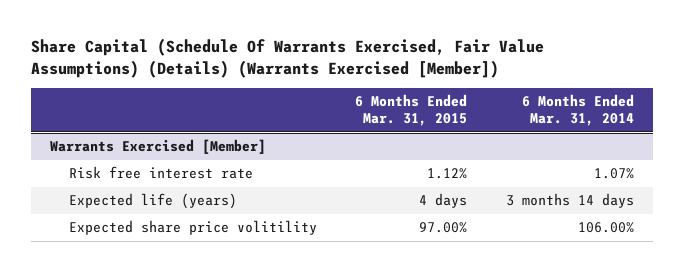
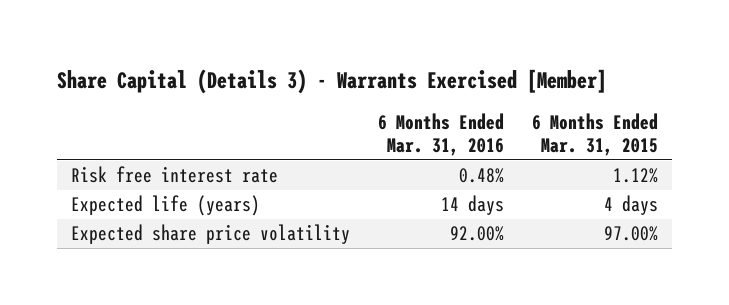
[30,38,544,78] Share Capital (Schedule Of Warrants Exercised, Fair Value Assumptions) (Details) (Warrants Exercised [Member]) -> [57,68,608,94] Share Capital (Details 3) - Warrants Exercised [Member]
[521,93,634,127] 6 Months Ended Mar. 31, 2014 -> none
none -> [378,113,505,157] 6 Months Ended Mar. 31, 2016
[49,139,266,155] Warrants Exercised [Member] -> none
[69,220,318,236] Expected share price volitility -> [71,224,351,245] Expected share price volatility

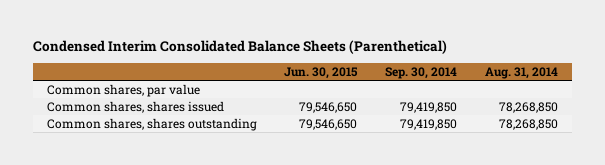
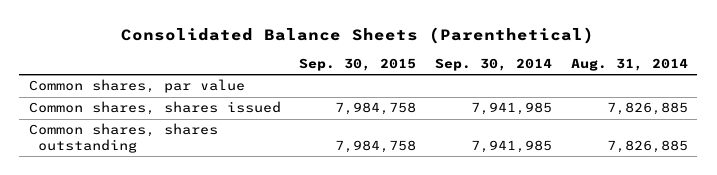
[32,40,447,55] Condensed Interim Consolidated Balance Sheets (Parenthetical) -> [121,26,595,44] Consolidated Balance Sheets (Parenthetical)
[284,66,359,79] Jun. 30, 2015 -> none
none -> [299,58,417,72] Sep. 30, 2015
[400,101,458,113] 79,419,850 -> [471,102,553,116] 7,941,985
[498,101,558,113] 78,268,850 -> [607,102,689,116] 7,826,885
[400,118,458,130] 79,419,850 -> [471,139,553,153] 7,941,985
[498,118,558,130] 78,268,850 -> [607,139,689,153] 7,826,885

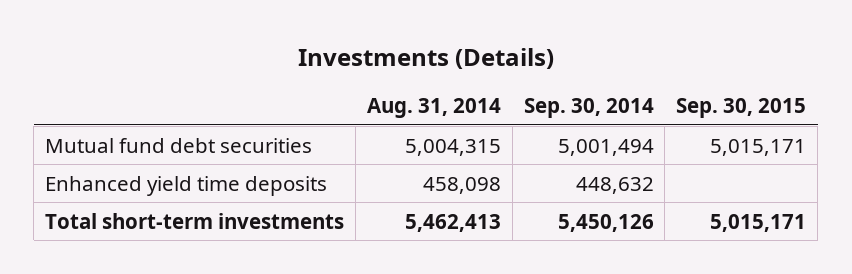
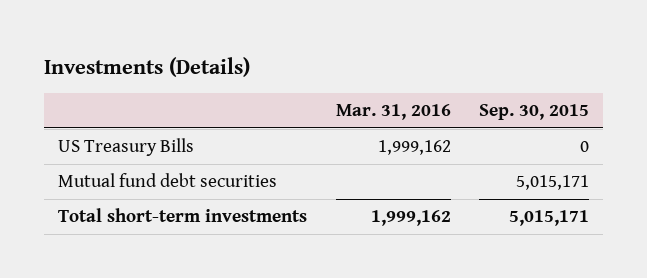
[366,98,501,119] Aug. 31, 2014 -> none
[523,98,654,119] Sep. 30, 2014 -> none
none -> [335,104,451,121] Mar. 31, 2016
none -> [58,138,195,157] US Treasury Bills
[45,175,328,196] Enhanced yield time deposits -> none

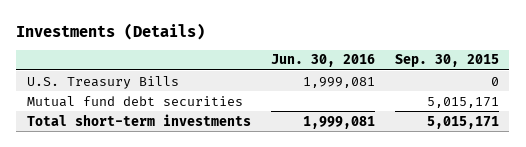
[335,104,451,121] Mar. 31, 2016 -> none
none -> [270,54,375,68] Jun. 30, 2016
[58,138,195,157] US Treasury Bills -> [26,75,179,89] U.S. Treasury Bills

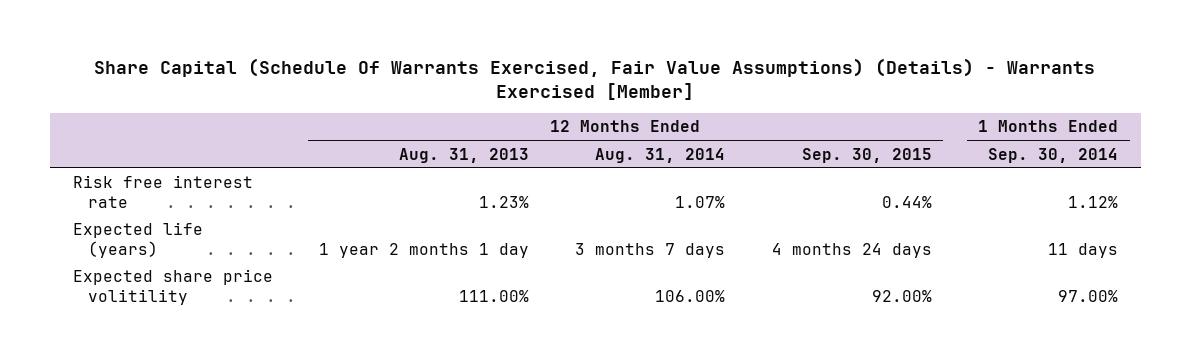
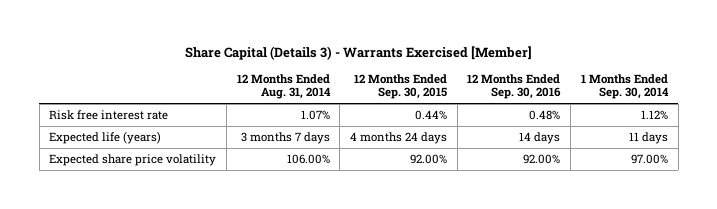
[94,57,1096,100] Share Capital (Schedule Of Warrants Exercised, Fair Value Assumptions) (Details) - Warrants Exercised [Member] -> [184,45,532,60] Share Capital (Details 3) - Warrants Exercised [Member]
[399,147,530,163] Aug. 31, 2013 -> none
none -> [467,73,562,100] 12 Months Ended Sep. 30, 2016
[72,269,273,306] Expected share price volitility -> [49,154,217,167] Expected share price volatility

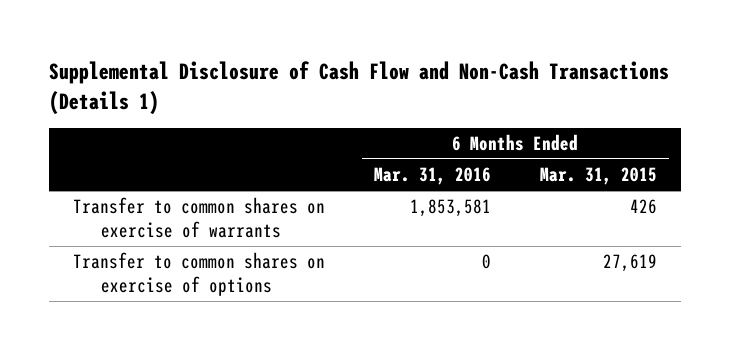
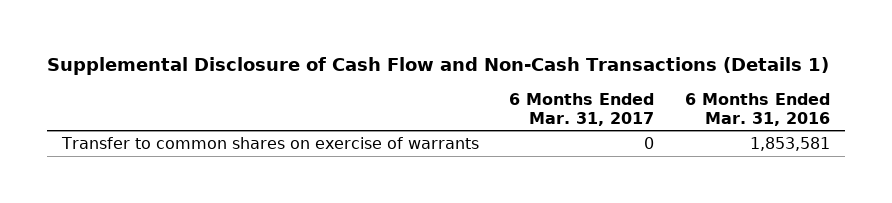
[539,167,657,186] Mar. 31, 2015 -> none
none -> [509,92,655,126] 6 Months Ended Mar. 31, 2017
[73,252,326,297] Transfer to common shares on exercise of options -> none

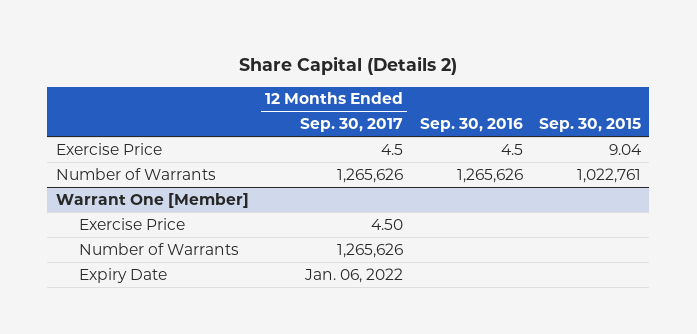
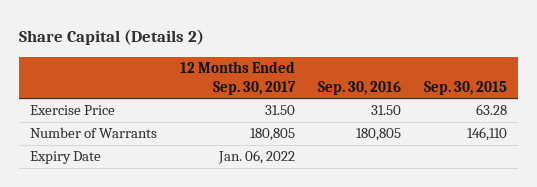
[55,192,249,208] Warrant One [Member] -> none
[79,217,186,230] Exercise Price -> none
[79,242,240,255] Number of Warrants -> none
[381,143,404,155] 4.5 -> [265,105,296,116] 31.50
[500,143,523,155] 4.5 -> [370,105,401,116] 31.50
[609,143,643,155] 9.04 -> [475,104,507,116] 63.28
[337,167,404,183] 1,265,626 -> [250,128,296,142] 180,805
[456,167,523,183] 1,265,626 -> [355,128,401,142] 180,805
[577,167,642,183] 1,022,761 -> [466,127,507,142] 146,110

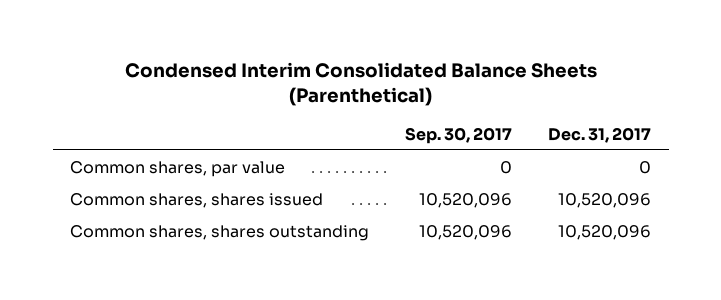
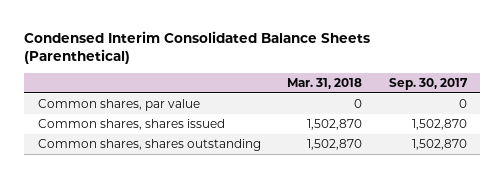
[547,126,651,143] Dec. 31, 2017 -> none
none -> [287,77,363,89] Mar. 31, 2018
[419,192,513,208] 10,520,096 -> [411,119,467,131] 1,502,870
[419,224,513,240] 10,520,096 -> [411,139,467,151] 1,502,870

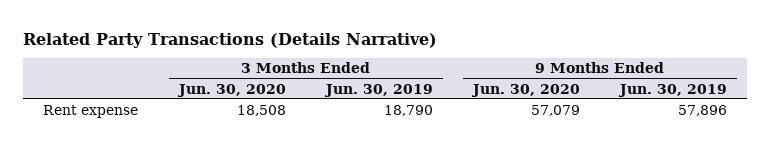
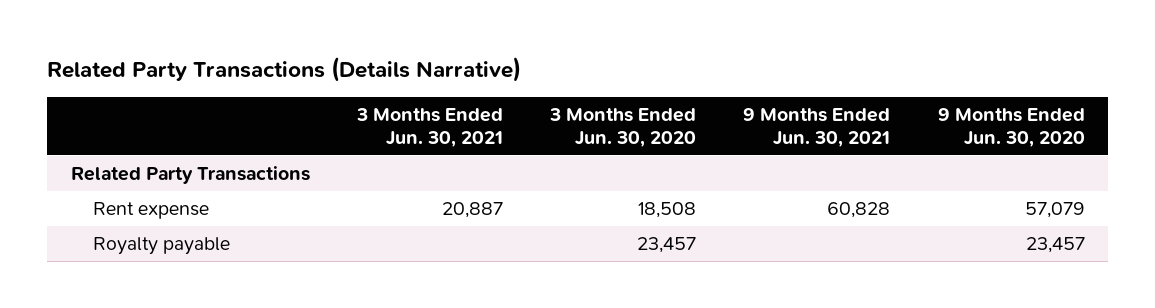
[323,83,433,97] Jun. 30, 2019 -> none
[618,83,728,97] Jun. 30, 2019 -> none
none -> [355,108,503,147] 3 Months Ended Jun. 30, 2021
none -> [743,108,891,147] 9 Months Ended Jun. 30, 2021
none -> [70,166,310,185] Related Party Transactions
none -> [92,237,230,256] Royalty payable

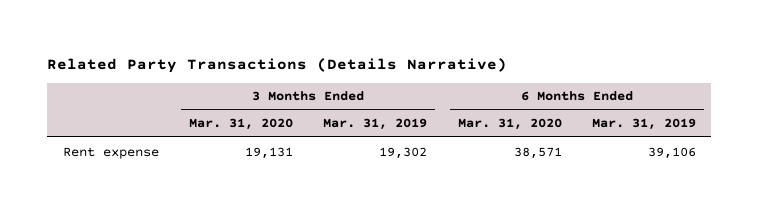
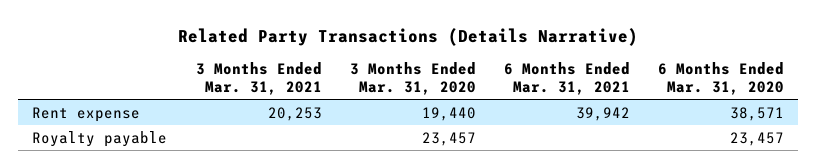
[323,118,428,131] Mar. 31, 2019 -> none
[592,118,697,131] Mar. 31, 2019 -> none
none -> [195,61,322,96] 3 Months Ended Mar. 31, 2021
none -> [503,61,630,96] 6 Months Ended Mar. 31, 2021
[245,146,294,159] 19,131 -> [421,106,476,121] 19,440
none -> [32,130,168,147] Royalty payable

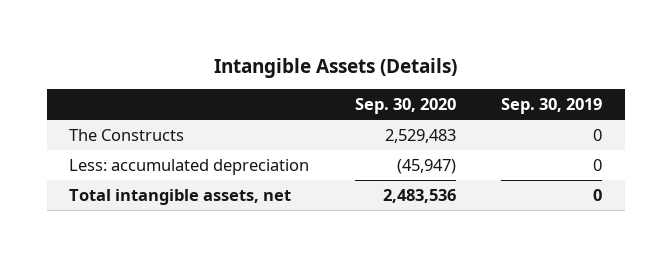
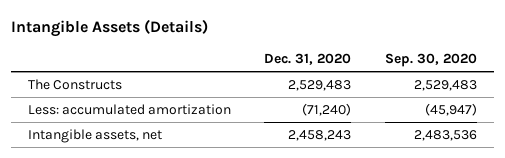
[500,98,602,115] Sep. 30, 2019 -> none
none -> [264,53,352,66] Dec. 31, 2020
[69,159,310,176] Less: accumulated depreciation -> [27,103,231,115] Less: accumulated amortization
[69,189,292,206] Total intangible assets, net -> [27,128,162,143] Intangible assets, net

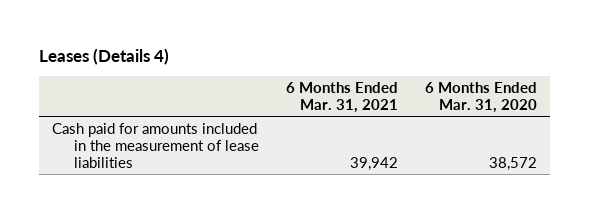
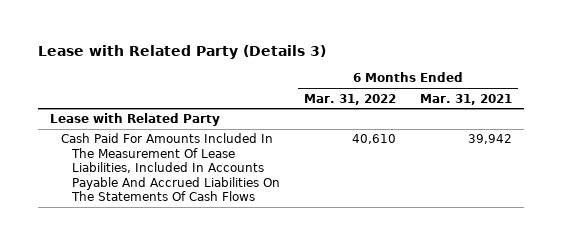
[38,47,169,65] Leases (Details 4) -> [38,45,327,60] Lease with Related Party (Details 3)
[424,81,537,114] 6 Months Ended Mar. 31, 2020 -> none
none -> [303,93,396,105] Mar. 31, 2022
none -> [50,113,221,127] Lease with Related Party
[52,122,260,169] Cash paid for amounts included in the measurement of lease liabilities -> [60,133,280,201] Cash Paid For Amounts Included In The Measurement Of Lease Liabilities, Included In Accounts Payable And Accrued Liabilities On The Statements Of Cash Flows

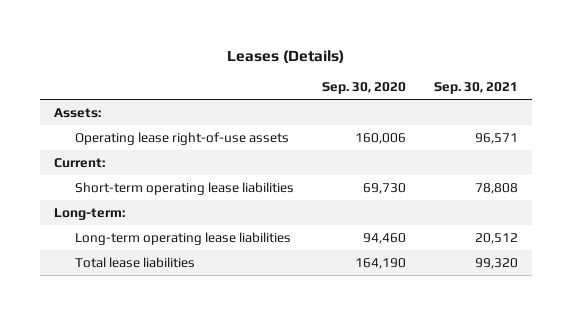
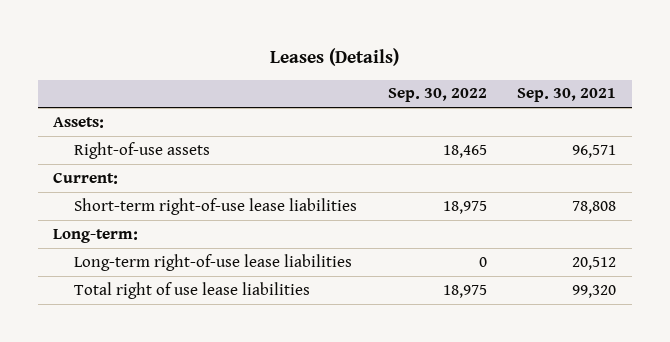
[321,82,406,95] Sep. 30, 2020 -> none
none -> [387,88,487,103] Sep. 30, 2022
[74,131,289,145] Operating lease right-of-use assets -> [73,141,210,159] Right-of-use assets
[74,181,294,195] Short-term operating lease liabilities -> [73,197,357,215] Short-term right-of-use lease liabilities
[74,231,291,245] Long-term operating lease liabilities -> [73,253,352,271] Long-term right-of-use lease liabilities
[74,256,195,268] Total lease liabilities -> [73,281,310,299] Total right of use lease liabilities

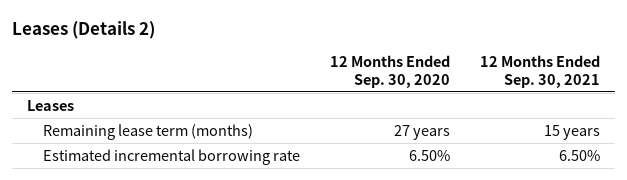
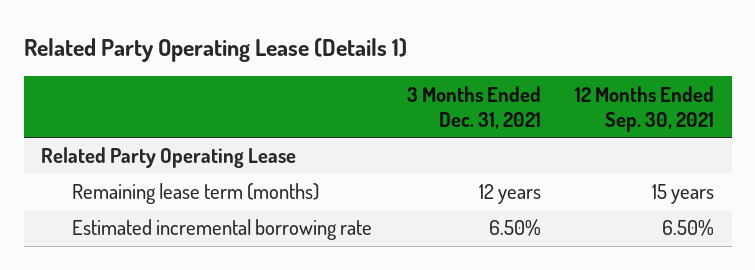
[11,20,155,39] Leases (Details 2) -> [23,37,407,62] Related Party Operating Lease (Details 1)
[329,55,450,88] 12 Months Ended Sep. 30, 2020 -> none
none -> [406,85,541,129] 3 Months Ended Dec. 31, 2021
[26,99,74,111] Leases -> [41,147,297,169] Related Party Operating Lease

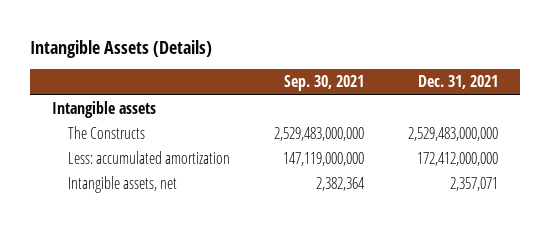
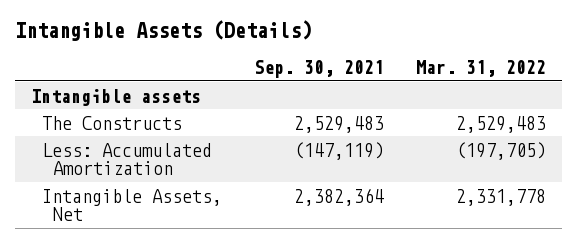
[417,75,498,90] Dec. 31, 2021 -> none
none -> [415,59,546,77] Mar. 31, 2022
[273,127,364,142] 2,529,483,000,000 -> [294,115,385,133] 2,529,483
[67,151,230,165] Less: accumulated amortization -> [42,142,213,176] Less: Accumulated Amortization
[282,152,364,167] 147,119,000,000 -> [294,141,385,160] (147,119)
[67,176,177,194] Intangible assets, net -> [42,188,223,222] Intangible Assets, Net

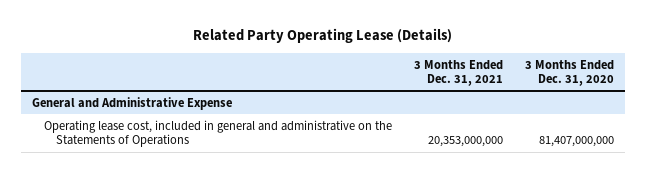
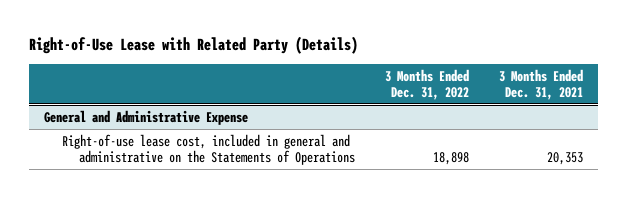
[192,28,452,44] Related Party Operating Lease (Details) -> [29,36,359,55] Right-of-Use Lease with Related Party (Details)
[524,59,614,87] 3 Months Ended Dec. 31, 2020 -> none
none -> [384,68,469,100] 3 Months Ended Dec. 31, 2022
[43,119,392,148] Operating lease cost, included in general and administrative on the Statements of Operations -> [61,133,356,165] Right-of-use lease cost, included in general and administrative on the Statements of Operations
[427,136,503,148] 20,353,000,000 -> [546,151,583,165] 20,353

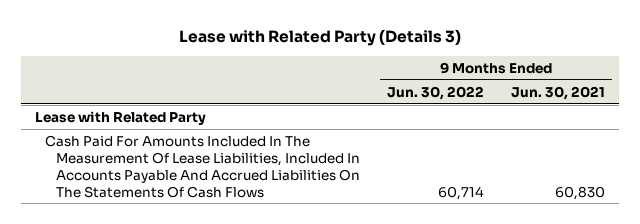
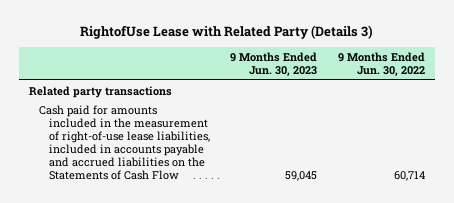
[179,29,462,47] Lease with Related Party (Details 3) -> [79,25,373,40] RightofUse Lease with Related Party (Details 3)
[511,85,606,100] Jun. 30, 2021 -> none
none -> [230,51,318,76] 9 Months Ended Jun. 30, 2023
[34,110,206,125] Lease with Related Party -> none
none -> [28,85,172,98] Related party transactions
[45,134,361,198] Cash Paid For Amounts Included In The Measurement Of Lease Liabilities, Included In Accounts Payable And Accrued Liabilities On The Statements Of Cash Flows -> [38,104,210,180] Cash paid for amounts included in the measurement of right-of-use lease liabilities, included in accounts payable and accrued liabilities on the Statements of Cash Flow

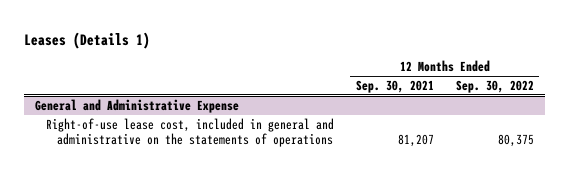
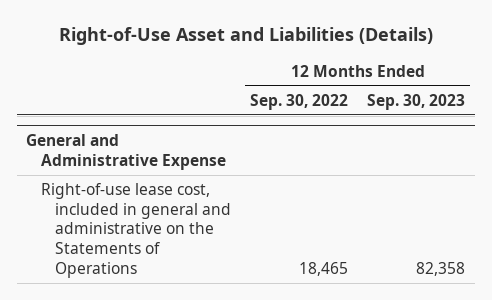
[24,31,151,49] Leases (Details 1) -> [58,27,433,46] Right-of-Use Asset and Liabilities (Details)
[355,80,434,94] Sep. 30, 2021 -> none
none -> [367,93,466,110] Sep. 30, 2023
[45,117,334,148] Right-of-use lease cost, included in general and administrative on the statements of operations -> [40,183,232,278] Right-of-use lease cost, included in general and administrative on the Statements of Operations
[497,134,534,148] 80,375 -> [299,261,349,276] 18,465

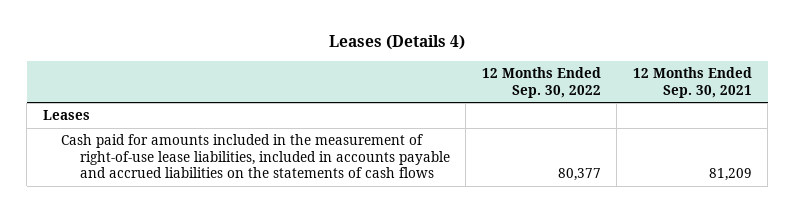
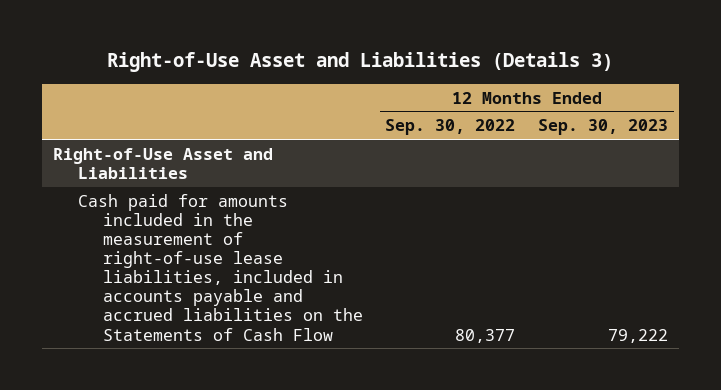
[329,35,466,51] Leases (Details 4) -> [107,52,614,73] Right-of-Use Asset and Liabilities (Details 3)
[632,67,752,98] 12 Months Ended Sep. 30, 2021 -> none
none -> [537,119,668,136] Sep. 30, 2023
[42,110,90,121] Leases -> none
none -> [52,147,273,179] Right-of-Use Asset and Liabilities
[61,134,450,179] Cash paid for amounts included in the measurement of right-of-use lease liabilities, included in accounts payable and accrued liabilities on the statements of cash flows -> [77,193,363,341] Cash paid for amounts included in the measurement of right-of-use lease liabilities, included in accounts payable and accrued liabilities on the Statements of Cash Flow

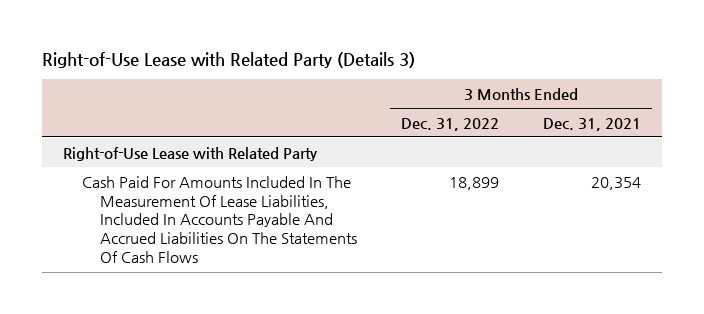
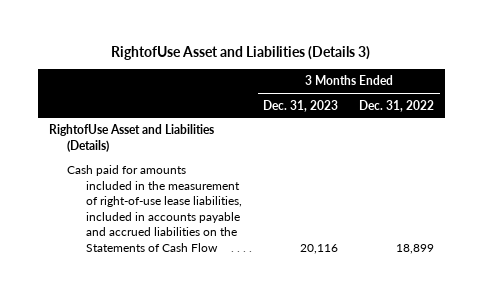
[41,51,415,68] Right-of-Use Lease with Related Party (Details 3) -> [111,45,371,60] RightofUse Asset and Liabilities (Details 3)
[542,117,641,131] Dec. 31, 2021 -> none
none -> [262,99,338,112] Dec. 31, 2023
[63,146,319,161] Right-of-Use Lease with Related Party -> none
none -> [48,124,214,152] RightofUse Asset and Liabilities (Details)
[81,175,358,264] Cash Paid For Amounts Included In The Measurement Of Lease Liabilities, Included In Accounts Payable And Accrued Liabilities On The Statements Of Cash Flows -> [67,165,242,252] Cash paid for amounts included in the measurement of right-of-use lease liabilities, included in accounts payable and accrued liabilities on the Statements of Cash Flow

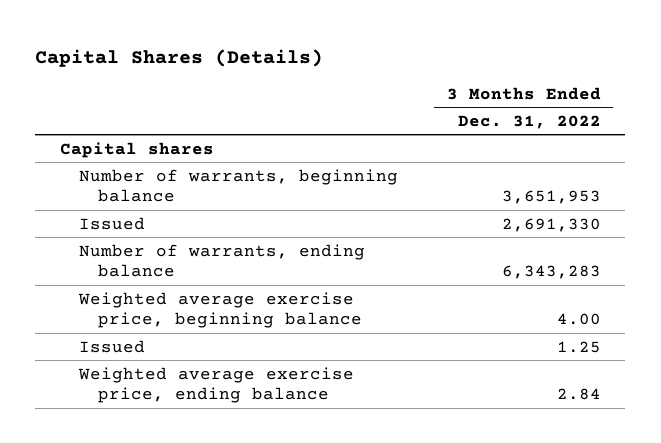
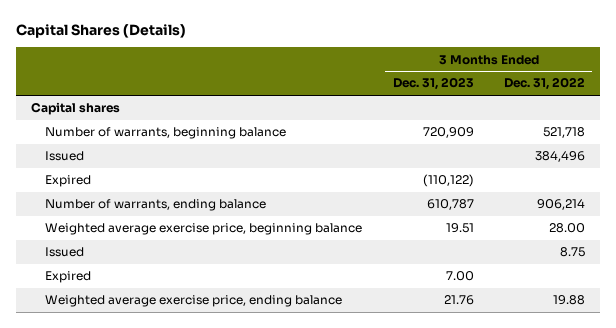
none -> [392,77,474,91] Dec. 31, 2023
[501,190,601,205] 3,651,953 -> [542,127,585,139] 521,718
[501,217,601,232] 2,691,330 -> [534,151,585,163] 384,496
none -> [45,175,92,188] Expired
[501,265,601,280] 6,343,283 -> [536,199,585,211] 906,214
[556,313,601,326] 4.00 -> [548,223,585,234] 28.00
[556,340,601,353] 1.25 -> [559,247,585,258] 8.75
none -> [45,271,92,284] Expired
[556,388,601,401] 2.84 -> [552,295,585,306] 19.88

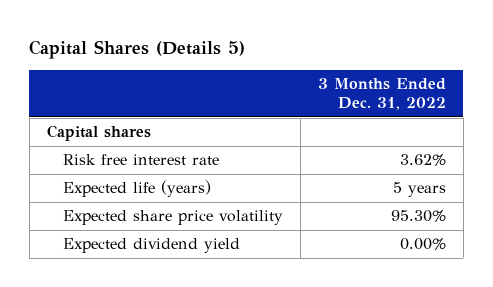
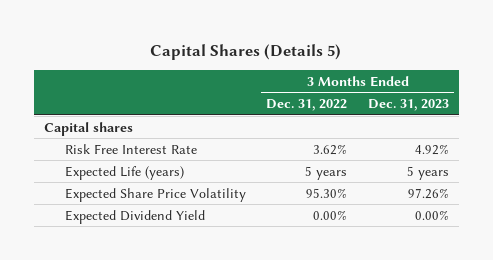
none -> [367,99,449,112] Dec. 31, 2023
[62,154,219,166] Risk free interest rate -> [65,143,198,154] Risk Free Interest Rate
[62,180,211,198] Expected life (years) -> [65,165,185,180] Expected Life (years)
[62,210,283,226] Expected share price volatility -> [65,187,247,202] Expected Share Price Volatility
[62,238,240,254] Expected dividend yield -> [65,209,206,224] Expected Dividend Yield

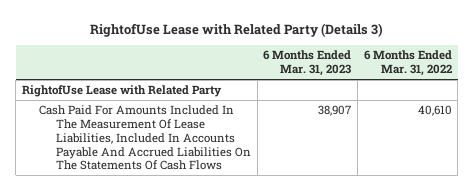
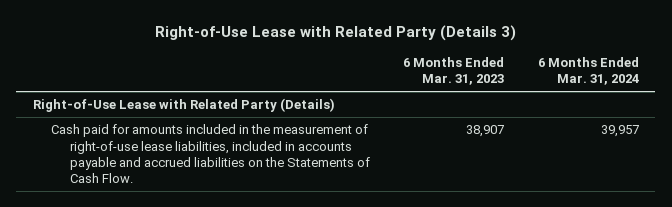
[89,22,383,37] RightofUse Lease with Related Party (Details 3) -> [154,24,516,41] Right-of-Use Lease with Related Party (Details 3)
[363,50,452,76] 6 Months Ended Mar. 31, 2022 -> none
none -> [537,57,639,86] 6 Months Ended Mar. 31, 2024
[22,85,223,98] RightofUse Lease with Related Party -> none
none -> [32,98,335,113] Right-of-Use Lease with Related Party (Details)
[39,105,251,171] Cash Paid For Amounts Included In The Measurement Of Lease Liabilities, Included In Accounts Payable And Accrued Liabilities On The Statements Of Cash Flows -> [51,124,370,183] Cash paid for amounts included in the measurement of right-of-use lease liabilities, included in accounts payable and accrued liabilities on the Statements of Cash Flow.

